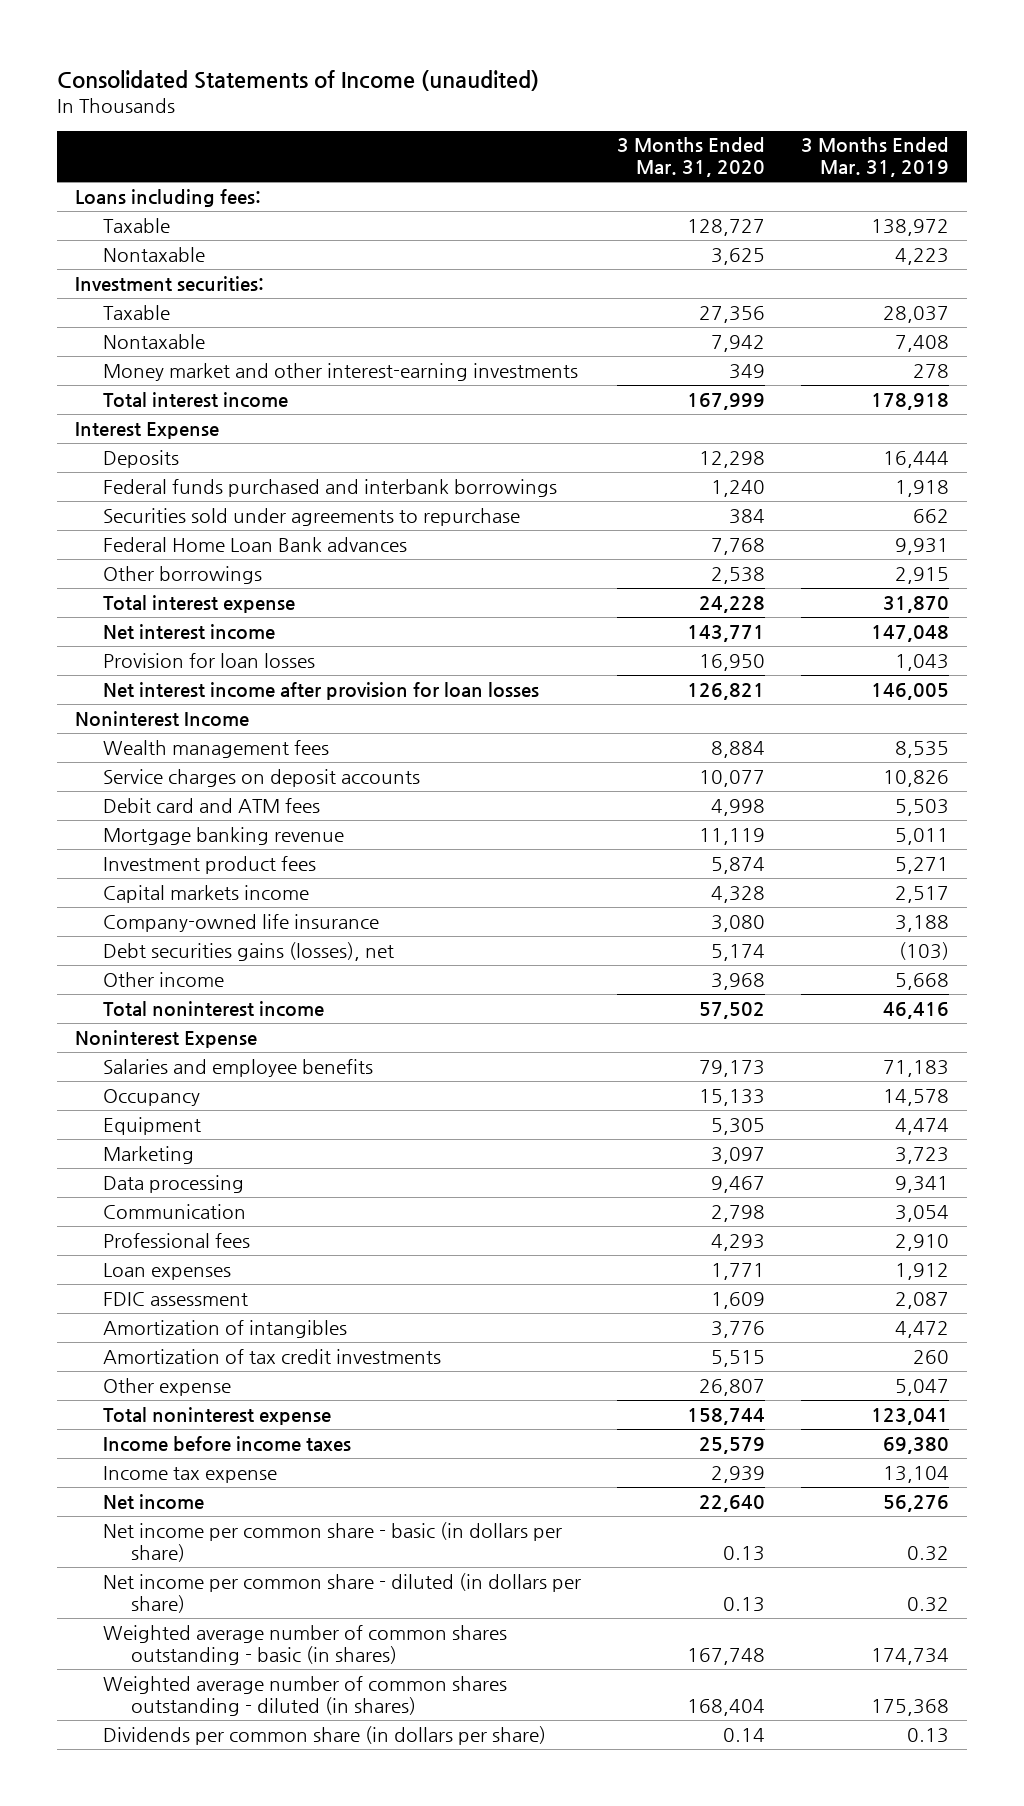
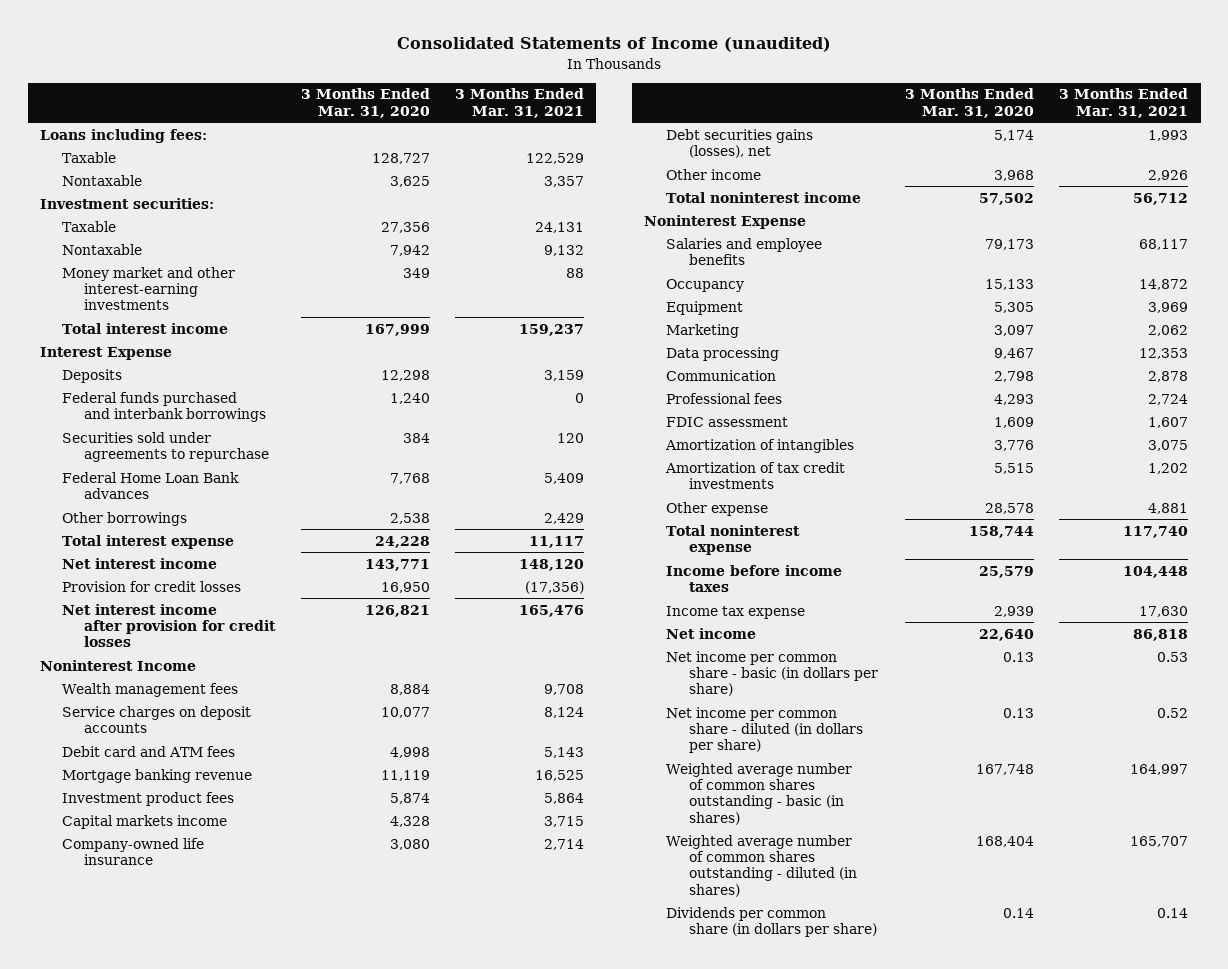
[800,137,949,178] 3 Months Ended Mar. 31, 2019 -> none
none -> [454,88,584,118] 3 Months Ended Mar. 31, 2021
[103,652,316,668] Provision for loan losses -> [62,580,242,592] Provision for credit losses
[103,681,540,700] Net interest income after provision for loan losses -> [62,603,277,648] Net interest income after provision for credit losses
[103,1262,232,1280] Loan expenses -> none
[699,1378,766,1396] 26,807 -> [984,502,1034,514] 28,578

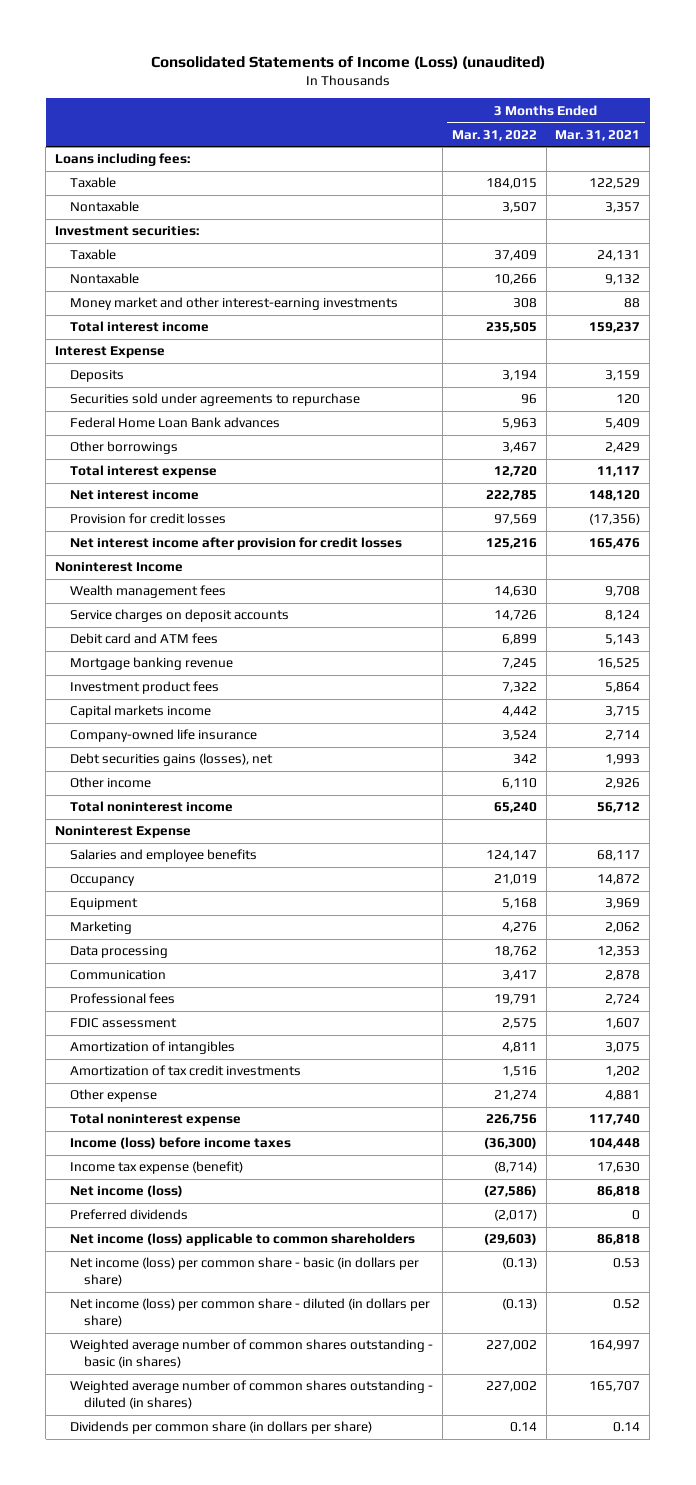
[397,37,832,53] Consolidated Statements of Income (unaudited) -> [150,55,545,69] Consolidated Statements of Income (Loss) (unaudited)
[300,88,430,118] 3 Months Ended Mar. 31, 2020 -> none
none -> [451,129,537,141] Mar. 31, 2022
[62,391,267,423] Federal funds purchased and interbank borrowings -> none
[666,564,843,593] Income before income taxes -> [69,1137,291,1150] Income (loss) before income taxes
[666,605,806,619] Income tax expense -> [69,1161,243,1175] Income tax expense (benefit)
[666,627,757,639] Net income -> [69,1185,183,1198] Net income (loss)
none -> [69,1209,188,1221] Preferred dividends
none -> [69,1233,415,1247] Net income (loss) applicable to common shareholders
[666,650,878,697] Net income per common share - basic (in dollars per share) -> [69,1257,419,1287] Net income (loss) per common share - basic (in dollars per share)
[666,706,863,754] Net income per common share - diluted (in dollars per share) -> [69,1298,430,1328] Net income (loss) per common share - diluted (in dollars per share)

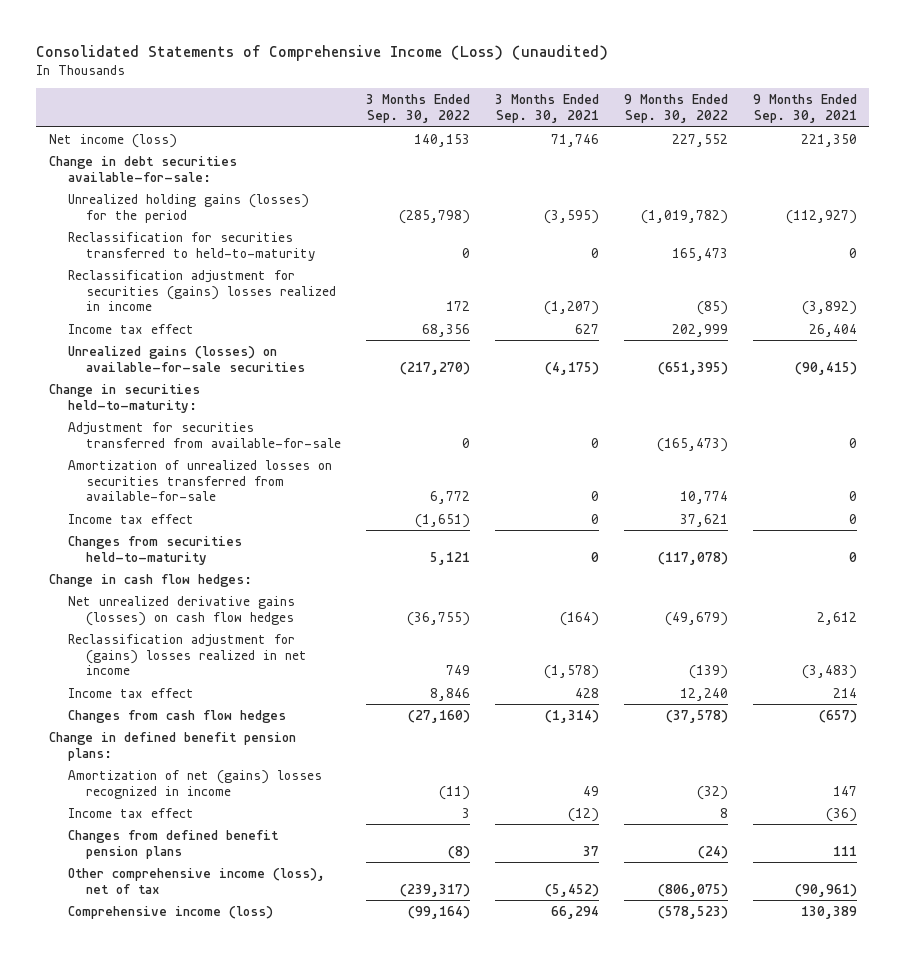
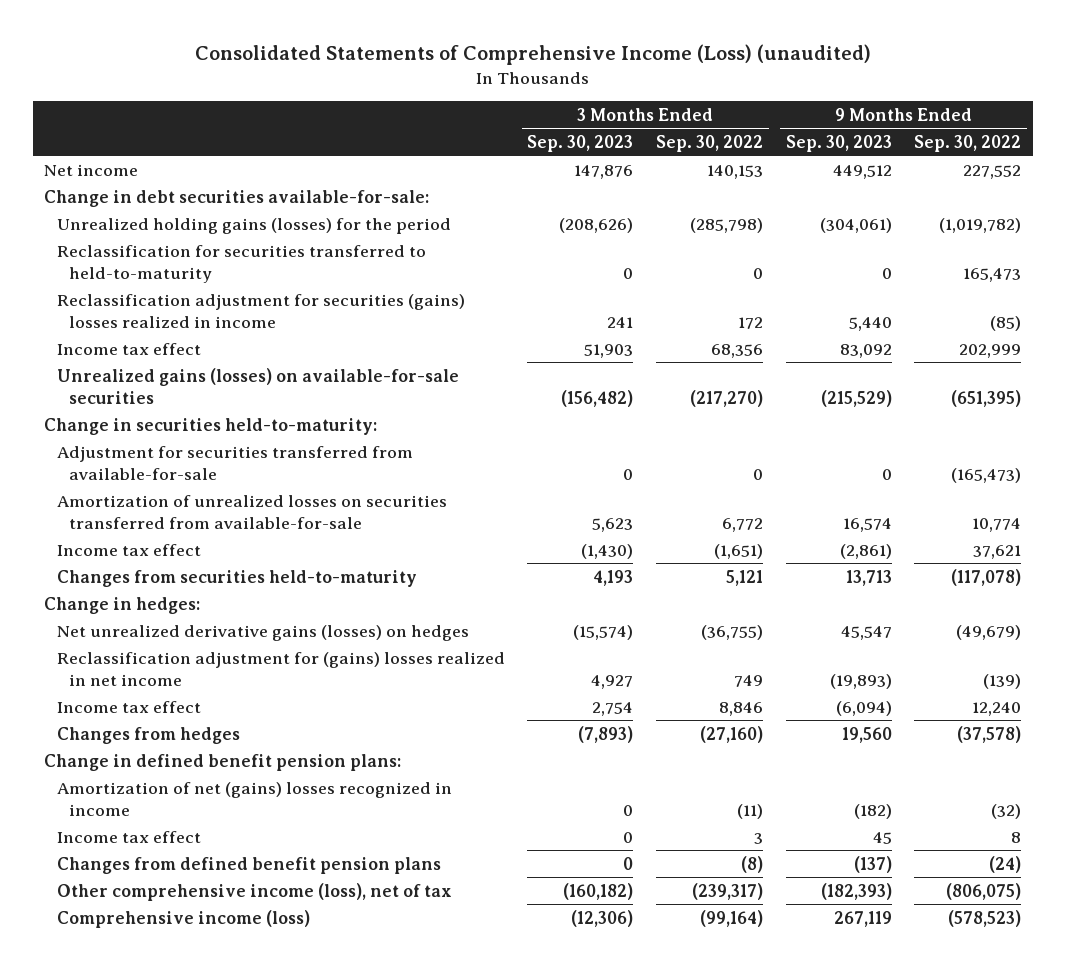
[495,94,600,123] 3 Months Ended Sep. 30, 2021 -> none
[752,94,857,123] 9 Months Ended Sep. 30, 2021 -> none
none -> [527,134,634,152] Sep. 30, 2023
none -> [785,134,892,152] Sep. 30, 2023
[48,133,177,148] Net income (loss) -> [44,163,139,176] Net income
[48,573,252,587] Change in cash flow hedges: -> [44,596,201,614] Change in hedges:
[67,595,295,626] Net unrealized derivative gains (losses) on cash flow hedges -> [56,624,469,641] Net unrealized derivative gains (losses) on hedges
[67,709,286,723] Changes from cash flow hedges -> [56,726,240,744] Changes from hedges

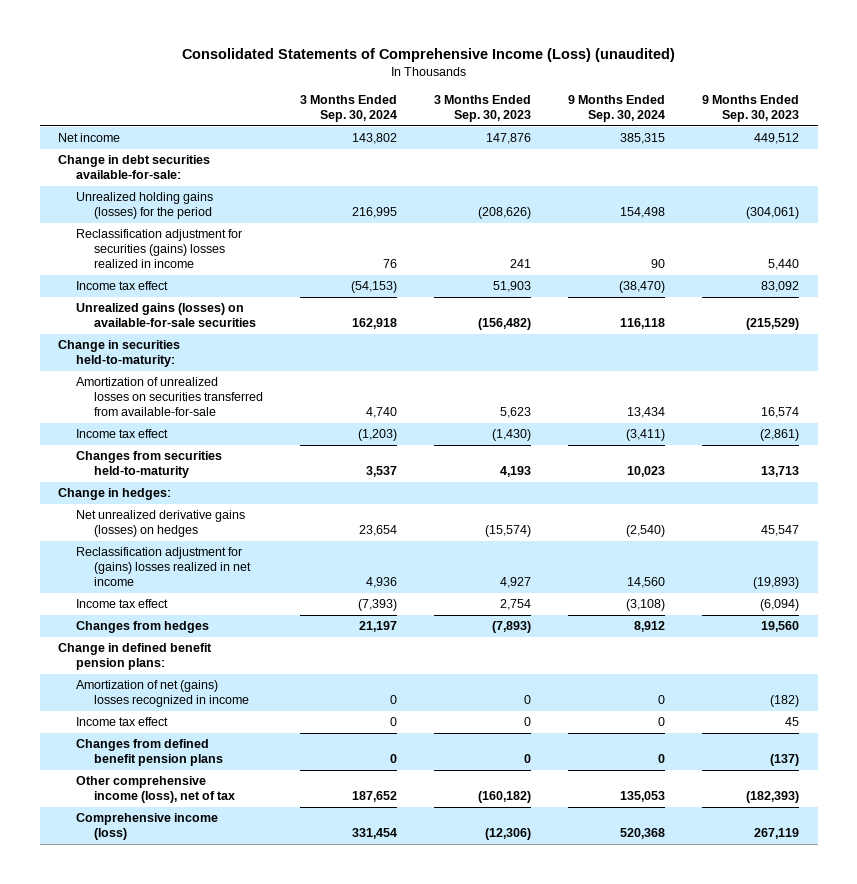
[656,134,764,152] Sep. 30, 2022 -> none
[914,134,1022,152] Sep. 30, 2022 -> none
none -> [299,95,397,123] 3 Months Ended Sep. 30, 2024
none -> [567,95,665,123] 9 Months Ended Sep. 30, 2024
[56,244,426,283] Reclassification for securities transferred to held-to-maturity -> none
[56,445,413,480] Adjustment for securities transferred from available-for-sale -> none

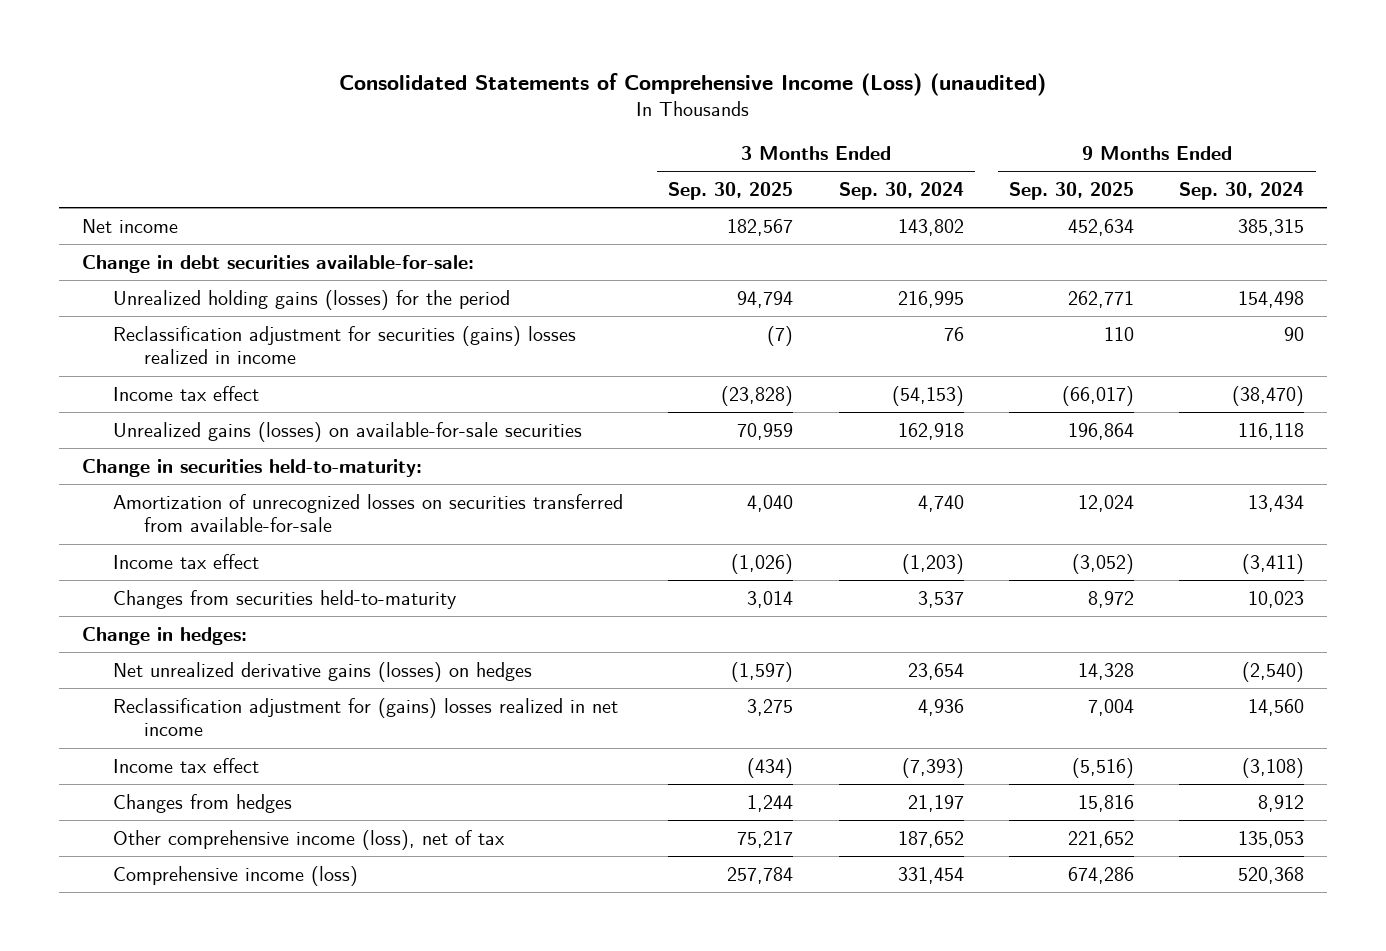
[433,95,531,123] 3 Months Ended Sep. 30, 2023 -> none
[701,95,799,123] 9 Months Ended Sep. 30, 2023 -> none
none -> [668,182,794,201] Sep. 30, 2025
none -> [1008,182,1134,201] Sep. 30, 2025
[76,377,263,417] Amortization of unrealized losses on securities transferred from available-for-sale -> [112,493,623,533] Amortization of unrecognized losses on securities transferred from available-for-sale
[58,643,213,671] Change in defined benefit pension plans: -> none
[76,680,249,708] Amortization of net (gains) losses recognized in income -> none
[76,717,169,727] Income tax effect -> none
[76,739,223,767] Changes from defined benefit pension plans -> none

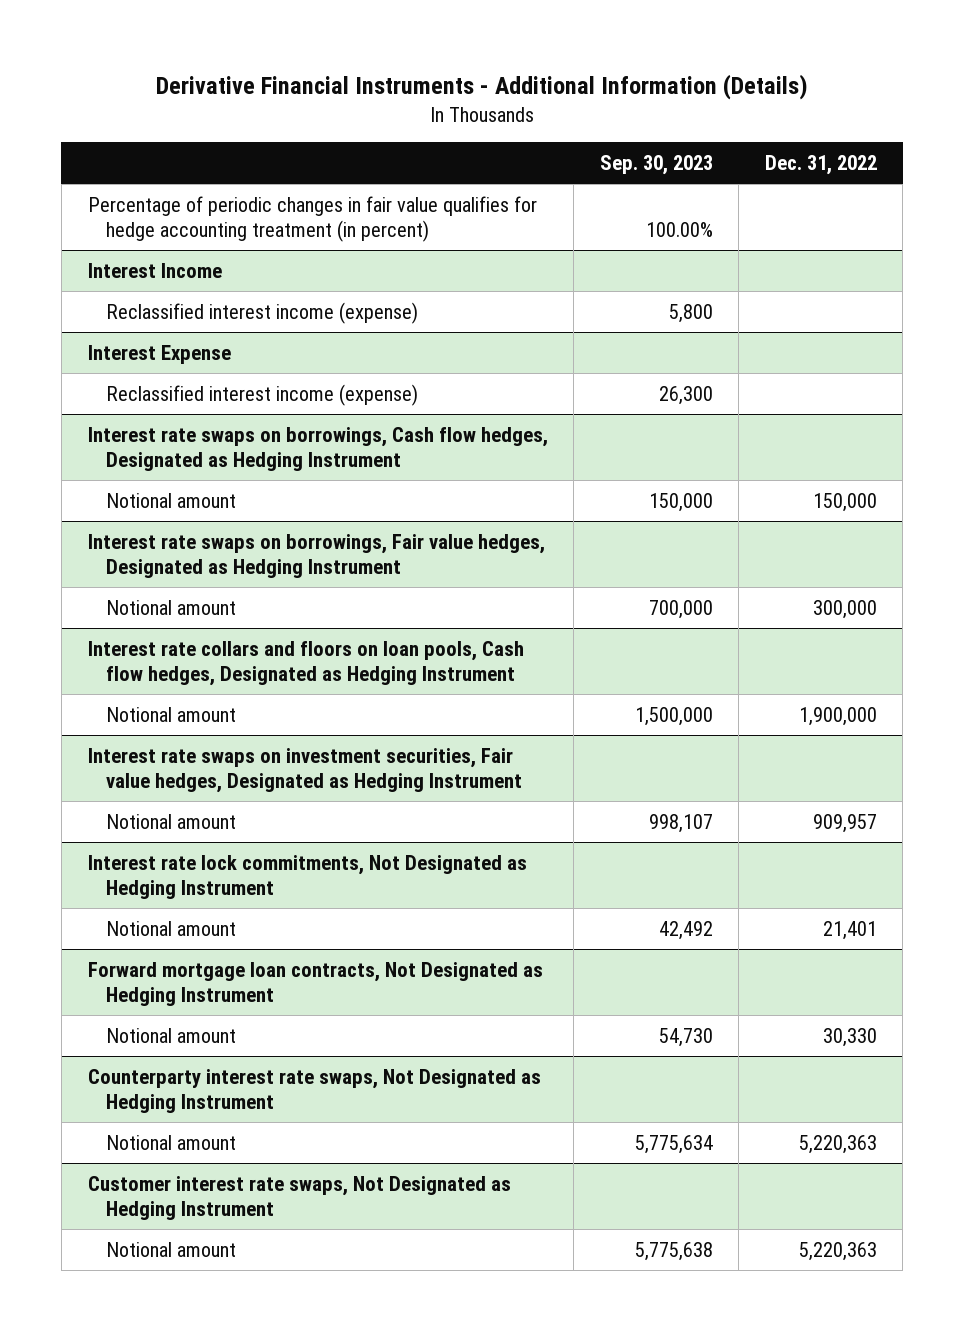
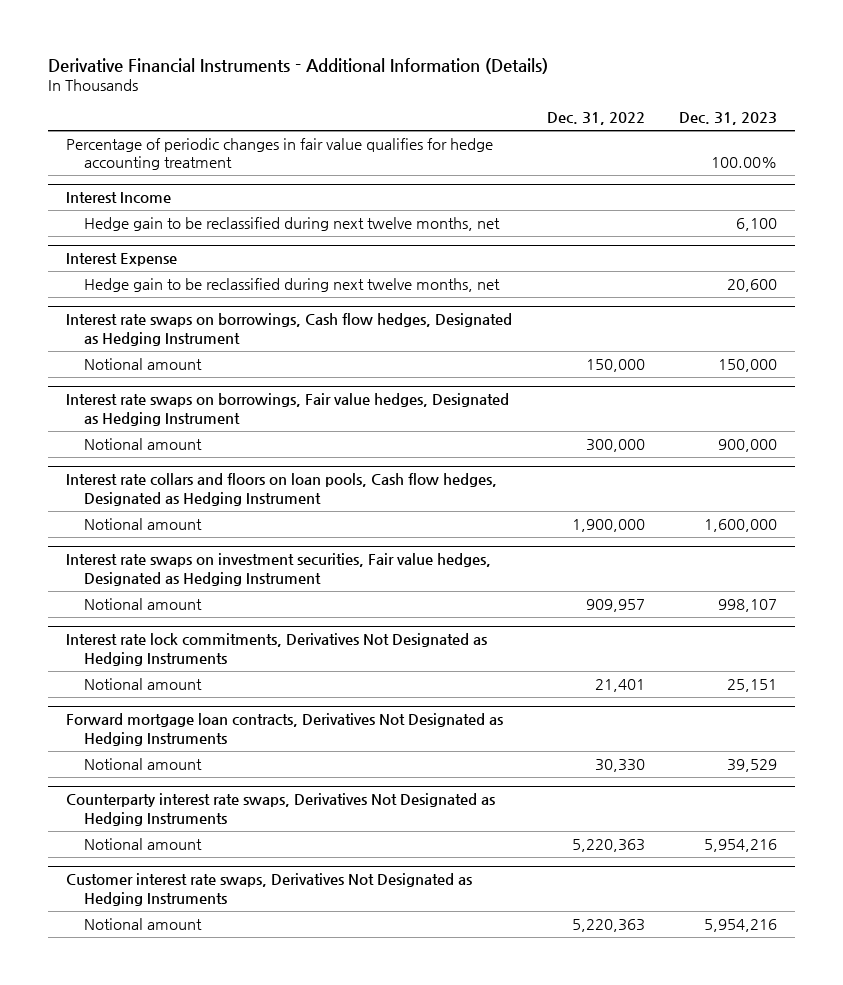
[599,155,713,176] Sep. 30, 2023 -> none
none -> [679,112,778,126] Dec. 31, 2023
[87,195,537,242] Percentage of periodic changes in fair value qualifies for hedge accounting treatment (in percent) -> [65,137,493,171] Percentage of periodic changes in fair value qualifies for hedge accounting treatment
[106,301,419,324] Reclassified interest income (expense) -> [84,216,501,231] Hedge gain to be reclassified during next twelve months, net
[106,383,419,406] Reclassified interest income (expense) -> [84,277,501,292] Hedge gain to be reclassified during next twelve months, net
[87,854,527,899] Interest rate lock commitments, Not Designated as Hedging Instrument -> [65,633,487,666] Interest rate lock commitments, Derivatives Not Designated as Hedging Instruments
[87,961,543,1006] Forward mortgage loan contracts, Not Designated as Hedging Instrument -> [65,713,503,746] Forward mortgage loan contracts, Derivatives Not Designated as Hedging Instruments
[87,1068,541,1113] Counterparty interest rate swaps, Not Designated as Hedging Instrument -> [65,793,495,826] Counterparty interest rate swaps, Derivatives Not Designated as Hedging Instruments
[87,1175,511,1220] Customer interest rate swaps, Not Designated as Hedging Instrument -> [65,873,472,906] Customer interest rate swaps, Derivatives Not Designated as Hedging Instruments

